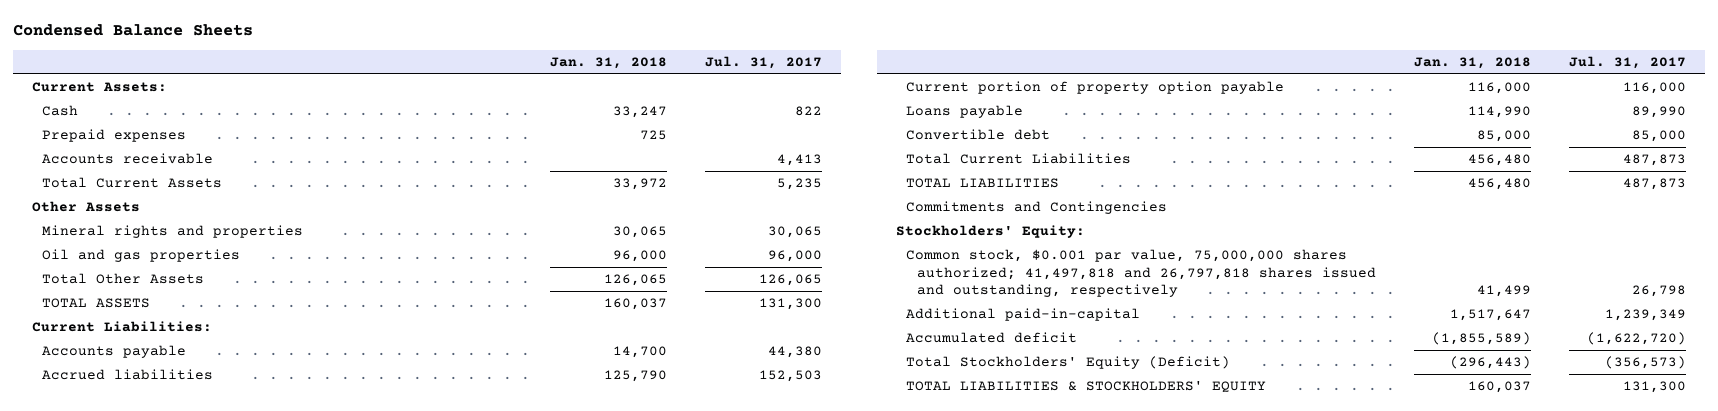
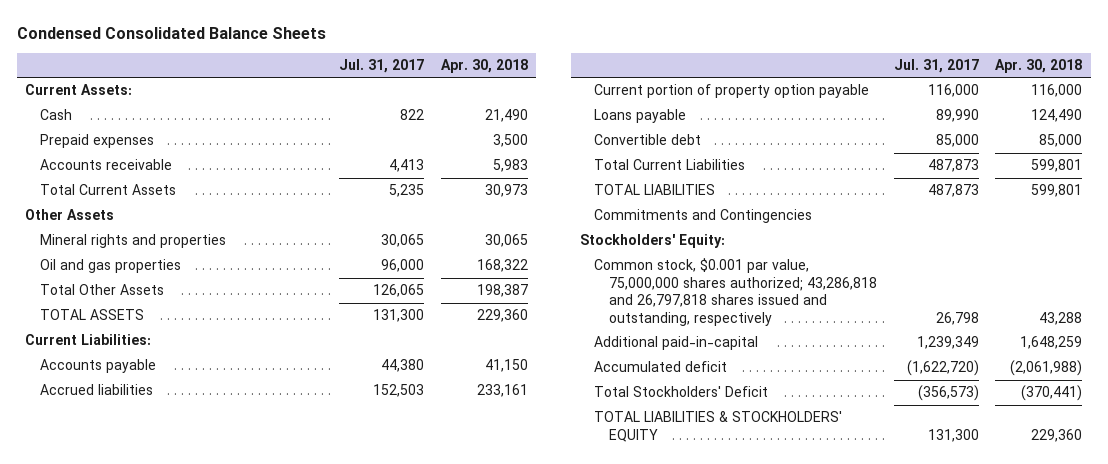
[12,24,253,37] Condensed Balance Sheets -> [16,26,326,39] Condensed Consolidated Balance Sheets
[549,57,667,70] Jan. 31, 2018 -> none
none -> [440,58,528,73] Apr. 30, 2018
[906,249,1376,298] Common stock, $0.001 par value, 75,000,000 shares authorized; 41,497,818 and 26,797,818 shares issued and outstanding, respectively -> [594,258,877,326] Common stock, $0.001 par value, 75,000,000 shares authorized; 43,286,818 and 26,797,818 shares issued and outstanding, respectively
[906,356,1231,370] Total Stockholders' Equity (Deficit) -> [594,386,769,398] Total Stockholders' Deficit

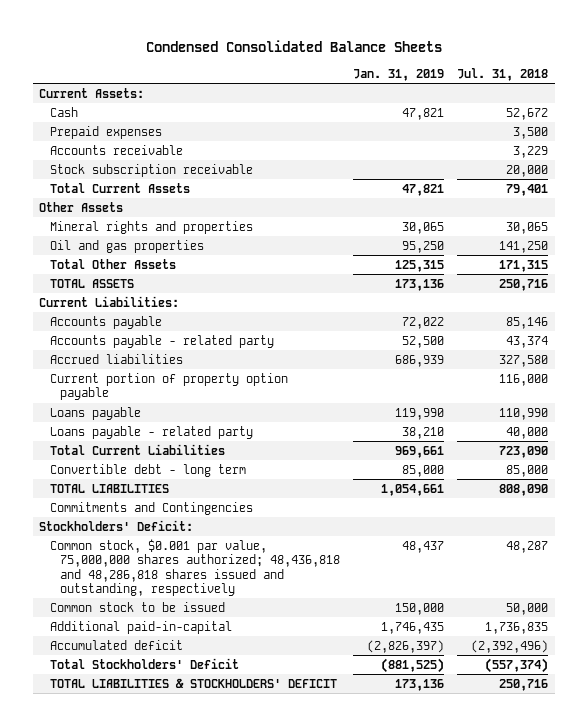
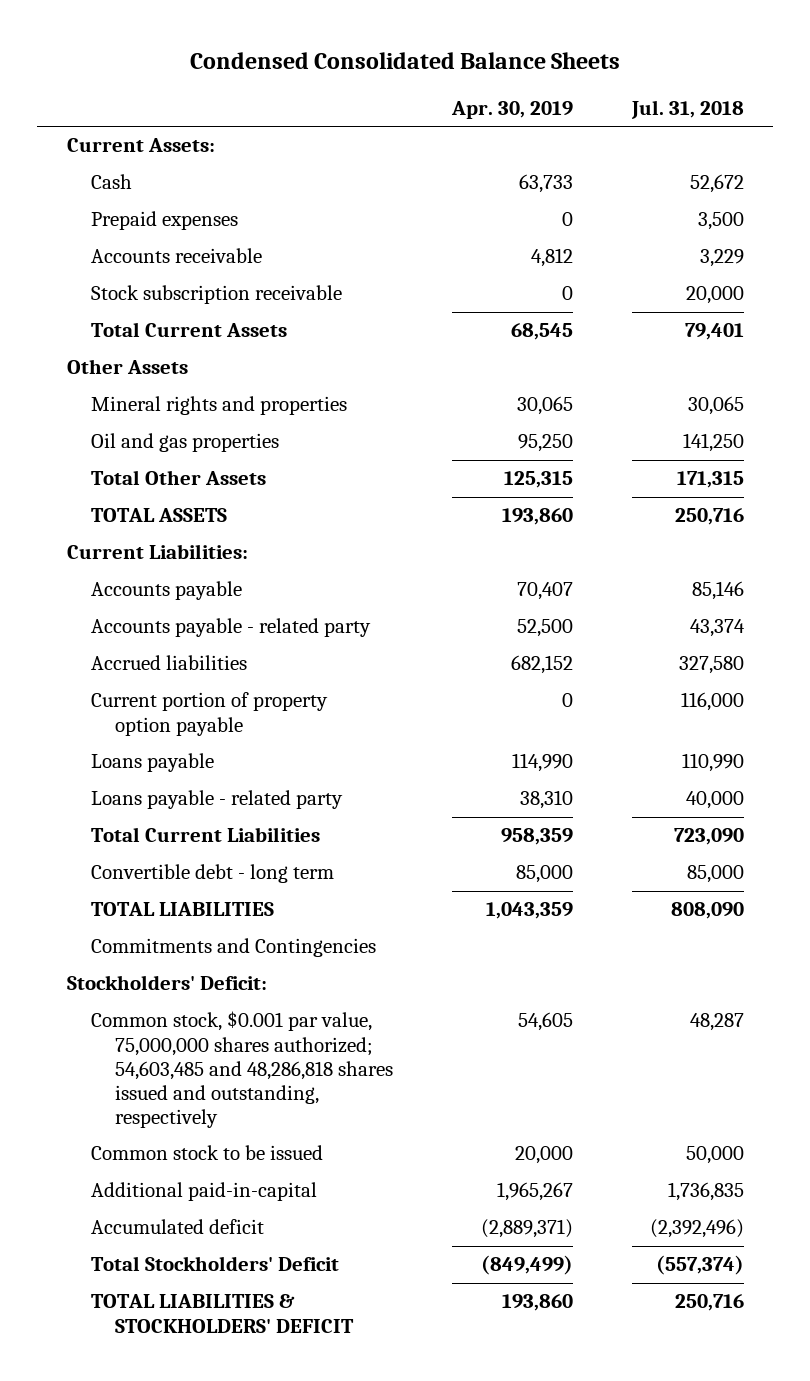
[353,68,445,81] Jan. 31, 2019 -> none
none -> [450,101,573,120] Apr. 30, 2019
[49,538,340,596] Common stock, $0.001 par value, 75,000,000 shares authorized; 48,436,818 and 48,286,818 shares issued and outstanding, respectively -> [90,1011,393,1128] Common stock, $0.001 par value, 75,000,000 shares authorized; 54,603,485 and 48,286,818 shares issued and outstanding, respectively

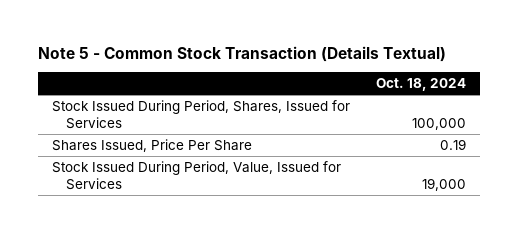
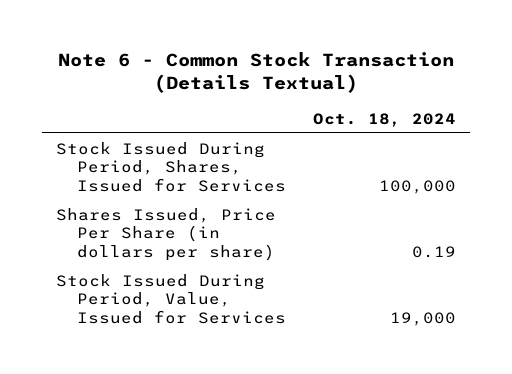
[38,45,447,62] Note 5 - Common Stock Transaction (Details Textual) -> [57,51,454,94] Note 6 - Common Stock Transaction (Details Textual)
[51,138,252,152] Shares Issued, Price Per Share -> [55,207,276,261] Shares Issued, Price Per Share (in dollars per share)

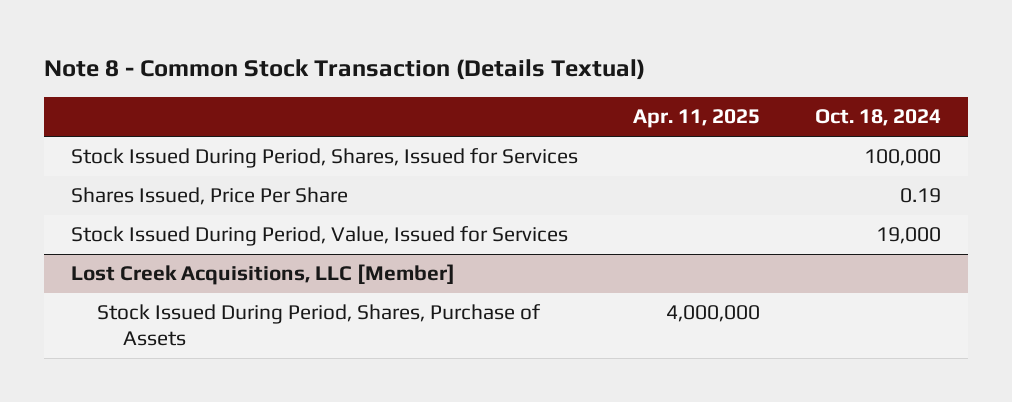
[57,51,454,94] Note 6 - Common Stock Transaction (Details Textual) -> [43,59,645,81] Note 8 - Common Stock Transaction (Details Textual)
none -> [632,109,760,129] Apr. 11, 2025
[55,207,276,261] Shares Issued, Price Per Share (in dollars per share) -> [71,187,349,206] Shares Issued, Price Per Share
none -> [71,264,456,286] Lost Creek Acquisitions, LLC [Member]
none -> [96,304,541,347] Stock Issued During Period, Shares, Purchase of Assets

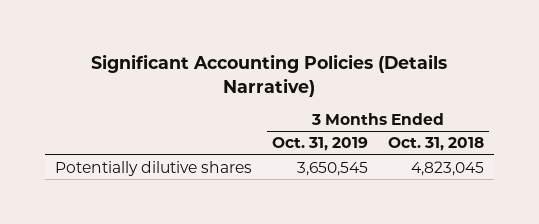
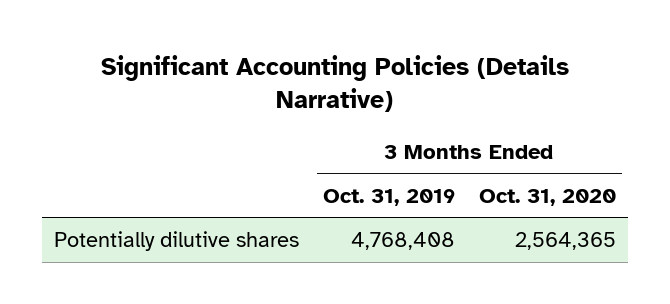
[387,137,484,152] Oct. 31, 2018 -> none
none -> [479,188,617,206] Oct. 31, 2020
[296,162,368,177] 3,650,545 -> [350,232,455,251] 4,768,408

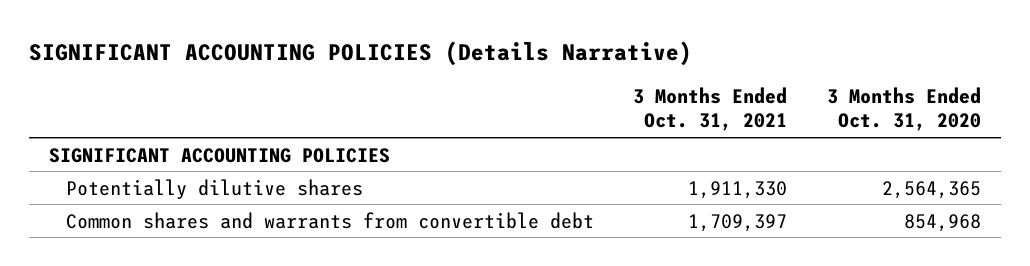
[100,54,569,113] Significant Accounting Policies (Details Narrative) -> [29,40,693,66] SIGNIFICANT ACCOUNTING POLICIES (Details Narrative)
[322,188,455,206] Oct. 31, 2019 -> none
none -> [633,86,788,132] 3 Months Ended Oct. 31, 2021
none -> [49,147,391,163] SIGNIFICANT ACCOUNTING POLICIES
none -> [65,211,594,229] Common shares and warrants from convertible debt

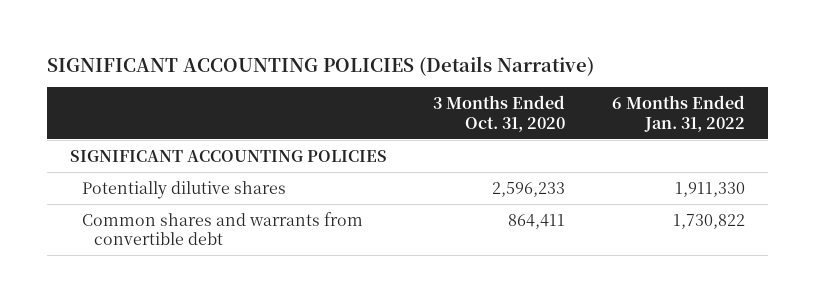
[633,86,788,132] 3 Months Ended Oct. 31, 2021 -> none
none -> [611,95,745,132] 6 Months Ended Jan. 31, 2022
[882,180,982,199] 2,564,365 -> [492,181,566,197] 2,596,233
[904,213,982,232] 854,968 -> [508,213,566,229] 864,411

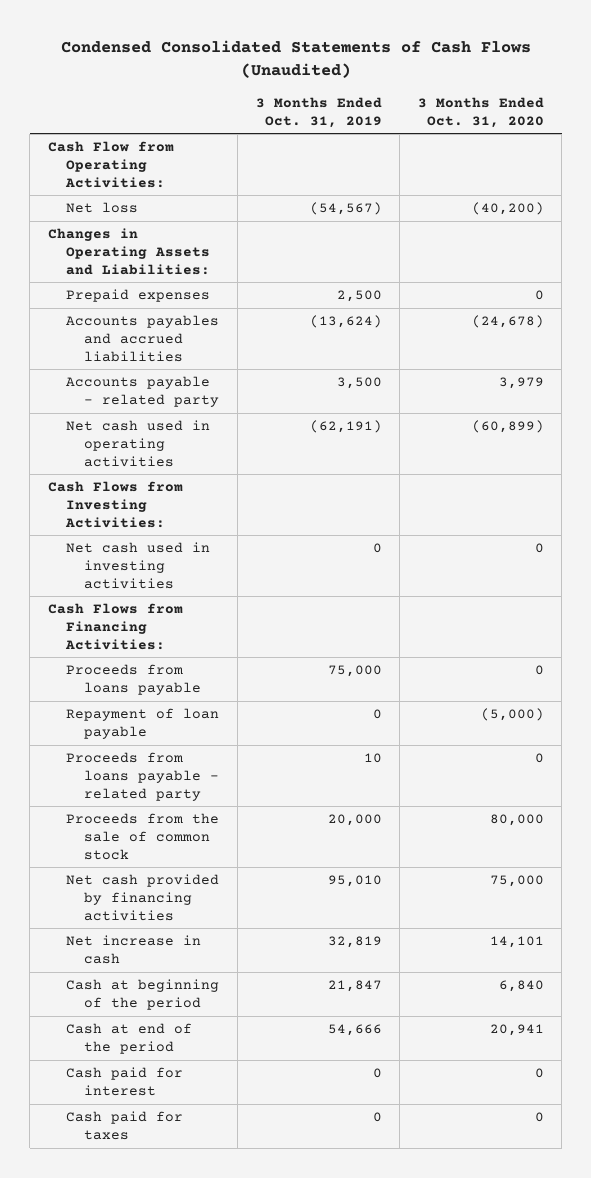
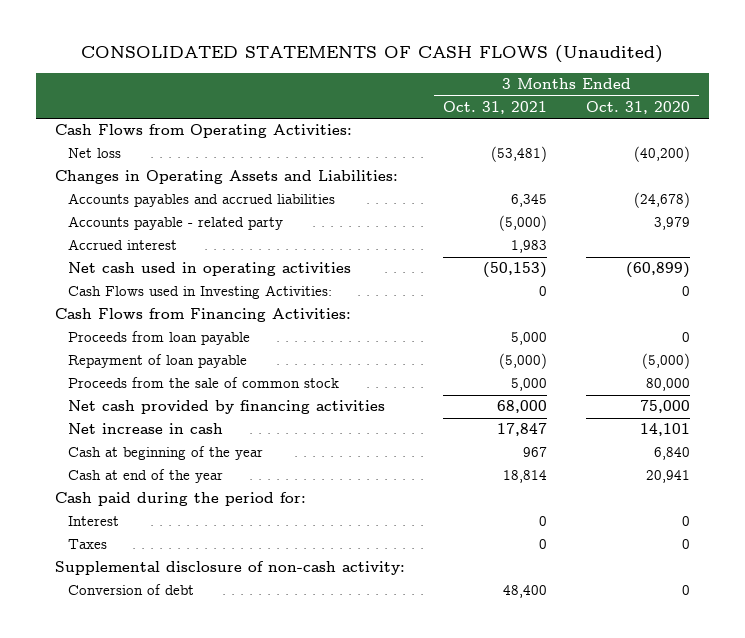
[60,40,531,79] Condensed Consolidated Statements of Cash Flows (Unaudited) -> [81,45,664,64] CONSOLIDATED STATEMENTS OF CASH FLOWS (Unaudited)
[255,96,382,128] 3 Months Ended Oct. 31, 2019 -> none
none -> [443,100,548,114] Oct. 31, 2021
[47,141,174,188] Cash Flow from Operating Activities: -> [54,124,352,139] Cash Flows from Operating Activities:
[66,289,211,303] Prepaid expenses -> none
none -> [67,239,177,251] Accrued interest
[47,481,183,528] Cash Flows from Investing Activities: -> none
[66,542,211,589] Net cash used in investing activities -> [67,285,332,300] Cash Flows used in Investing Activities:
[66,664,202,695] Proceeds from loans payable -> [67,331,250,346] Proceeds from loan payable
[66,752,220,801] Proceeds from loans payable - related party -> none
[66,979,220,1010] Cash at beginning of the period -> [67,446,263,461] Cash at beginning of the year
[66,1023,193,1054] Cash at end of the period -> [67,469,223,484] Cash at end of the year
none -> [54,492,306,507] Cash paid during the period for:
[66,1067,184,1096] Cash paid for interest -> [67,516,119,527] Interest
[66,1111,184,1140] Cash paid for taxes -> [67,539,107,550] Taxes
none -> [54,561,405,576] Supplemental disclosure of non-cash activity:
none -> [67,584,194,596] Conversion of debt

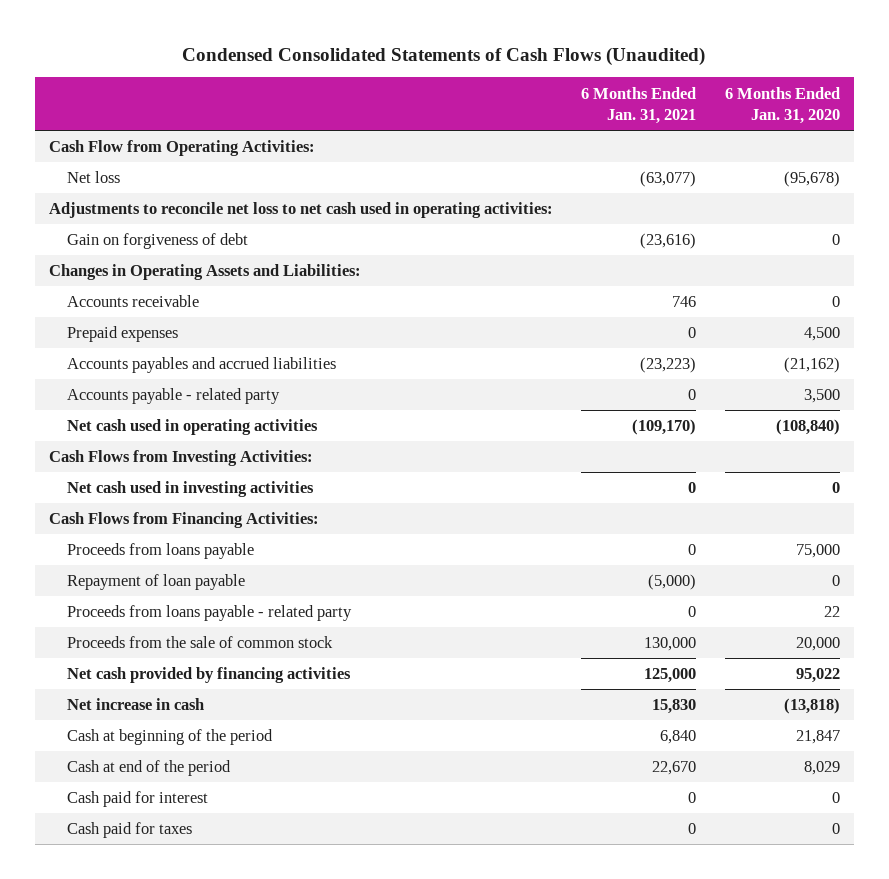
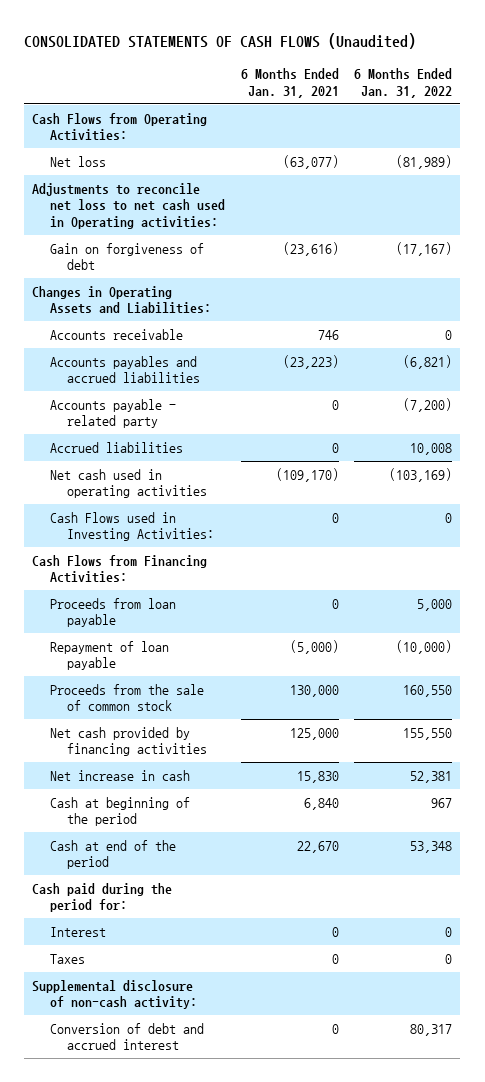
[182,46,706,66] Condensed Consolidated Statements of Cash Flows (Unaudited) -> [24,33,417,50] CONSOLIDATED STATEMENTS OF CASH FLOWS (Unaudited)
[724,86,840,124] 6 Months Ended Jan. 31, 2020 -> none
none -> [354,68,453,98] 6 Months Ended Jan. 31, 2022
[49,140,316,157] Cash Flow from Operating Activities: -> [32,112,208,142] Cash Flows from Operating Activities:
[49,202,554,219] Adjustments to reconcile net loss to net cash used in operating activities: -> [32,182,225,229] Adjustments to reconcile net loss to net cash used in Operating activities:
[67,326,179,343] Prepaid expenses -> none
none -> [49,441,183,453] Accrued liabilities
[49,450,314,467] Cash Flows from Investing Activities: -> none
[67,481,315,498] Net cash used in investing activities -> [49,511,214,542] Cash Flows used in Investing Activities:
[67,543,255,560] Proceeds from loans payable -> [49,597,176,628] Proceeds from loan payable
[67,605,353,622] Proceeds from loans payable - related party -> none
none -> [32,882,173,913] Cash paid during the period for:
[67,791,209,808] Cash paid for interest -> [49,926,106,937] Interest
[67,822,193,839] Cash paid for taxes -> [49,953,85,964] Taxes
none -> [32,979,197,1010] Supplemental disclosure of non-cash activity:
none -> [49,1022,204,1051] Conversion of debt and accrued interest

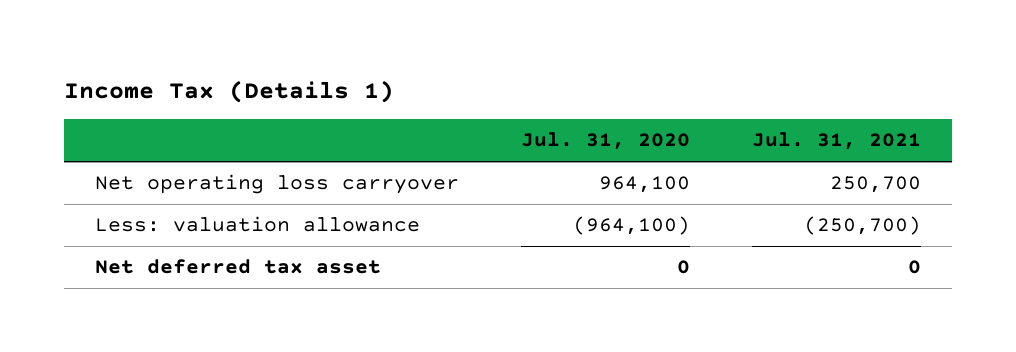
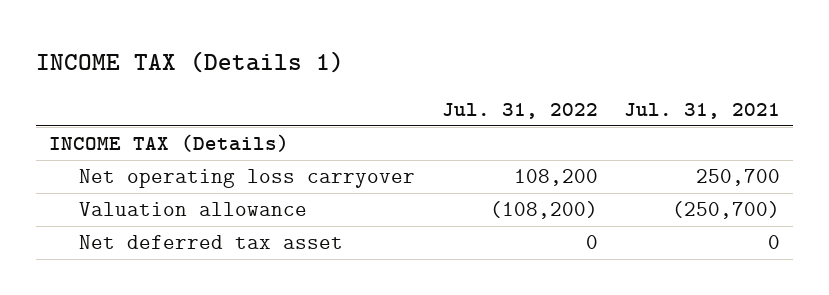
[64,79,395,103] Income Tax (Details 1) -> [35,51,344,74] INCOME TAX (Details 1)
[520,132,690,151] Jul. 31, 2020 -> none
none -> [441,102,598,119] Jul. 31, 2022
none -> [48,134,289,153] INCOME TAX (Details)
[95,216,421,233] Less: valuation allowance -> [79,202,308,217] Valuation allowance

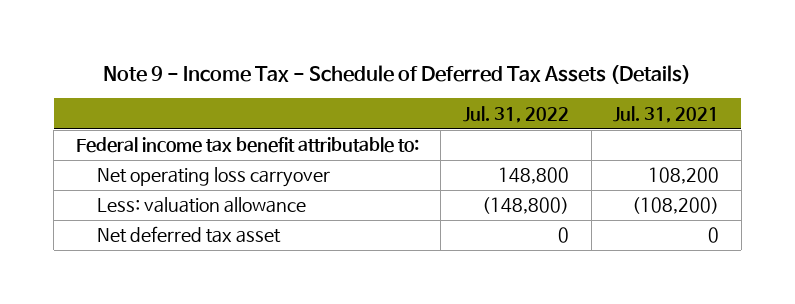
[35,51,344,74] INCOME TAX (Details 1) -> [103,64,692,84] Note 9 - Income Tax - Schedule of Deferred Tax Assets (Details)
[48,134,289,153] INCOME TAX (Details) -> [75,137,419,154] Federal income tax benefit attributable to:
[513,169,598,187] 108,200 -> [497,167,569,185] 148,800
[696,169,781,187] 250,700 -> [648,167,720,185] 108,200
[79,202,308,217] Valuation allowance -> [96,197,306,214] Less: valuation allowance
[489,201,598,220] (108,200) -> [481,197,569,215] (148,800)
[672,201,781,220] (250,700) -> [632,197,720,215] (108,200)

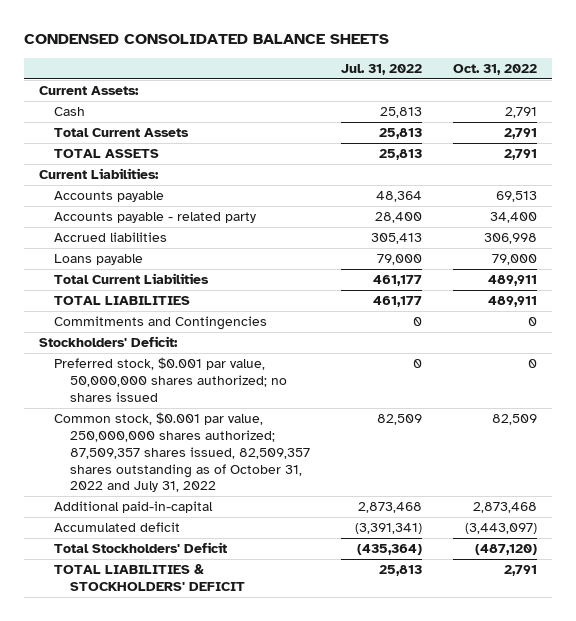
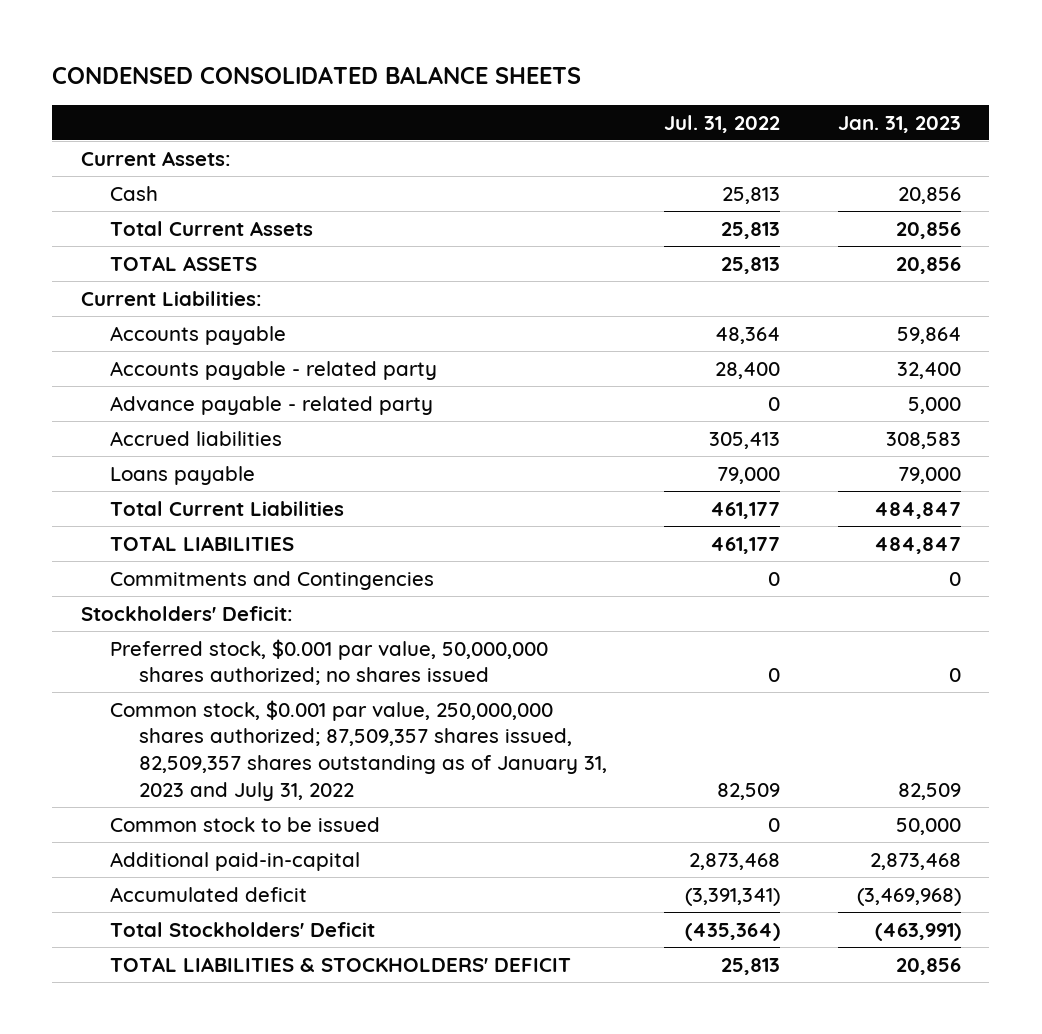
[452,63,537,75] Oct. 31, 2022 -> none
none -> [837,115,961,133] Jan. 31, 2023
none -> [109,395,433,415] Advance payable - related party
[54,412,310,493] Common stock, $0.001 par value, 250,000,000 shares authorized; 87,509,357 shares issued, 82,509,357 shares outstanding as of October 31, 2022 and July 31, 2022 -> [109,699,607,801] Common stock, $0.001 par value, 250,000,000 shares authorized; 87,509,357 shares issued, 82,509,357 shares outstanding as of January 31, 2023 and July 31, 2022
none -> [109,816,380,832] Common stock to be issued

